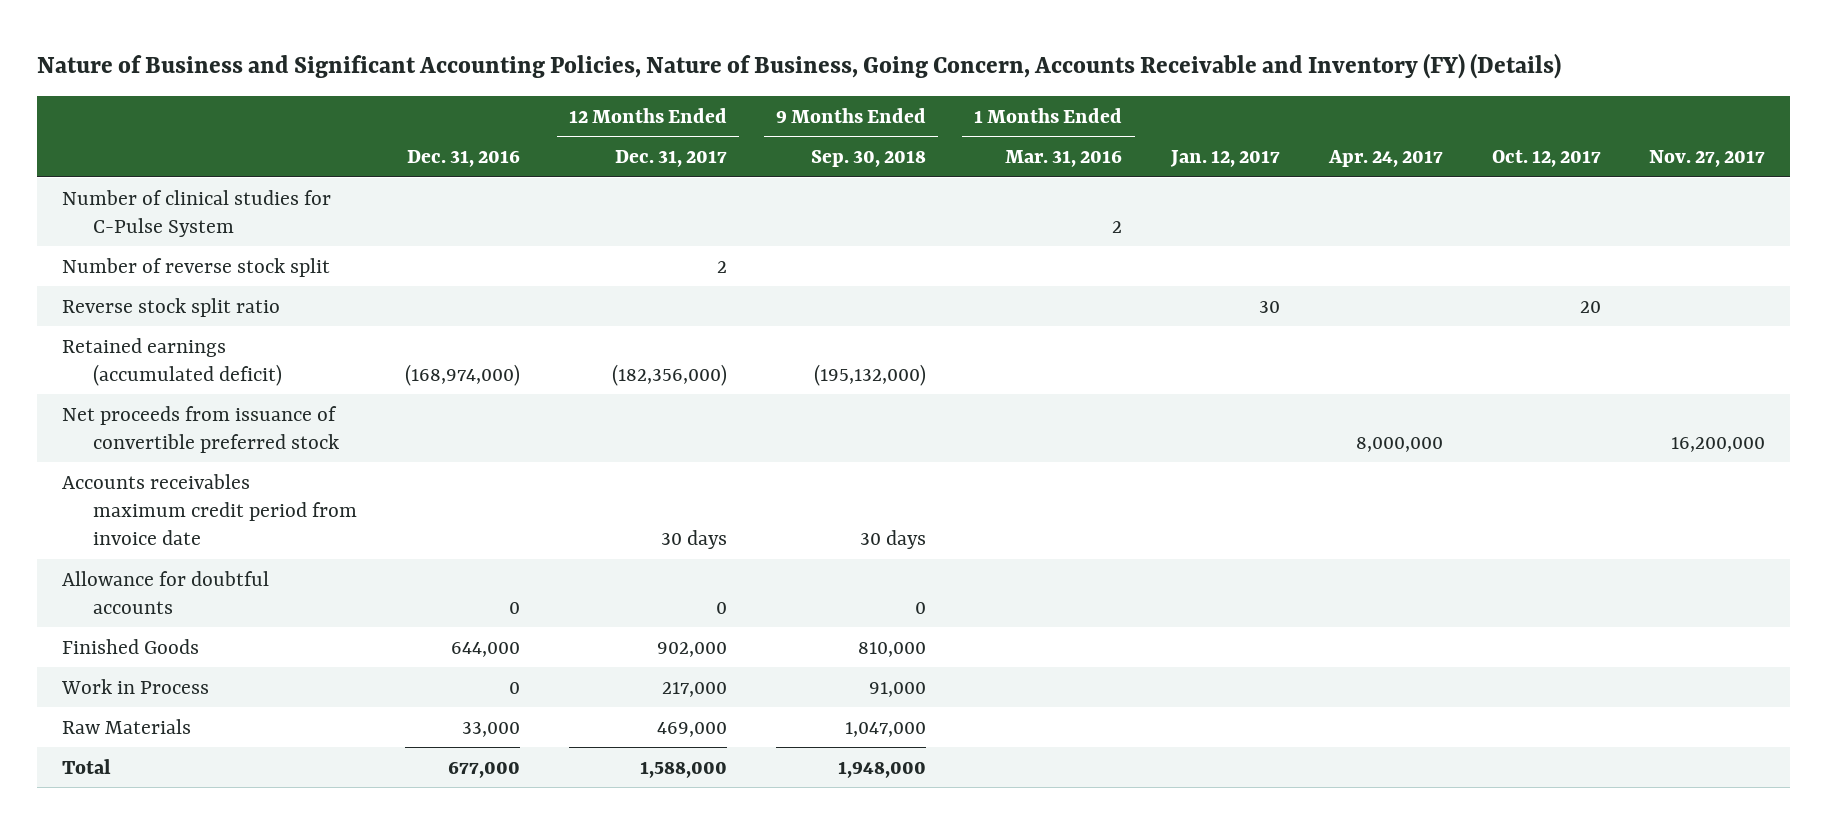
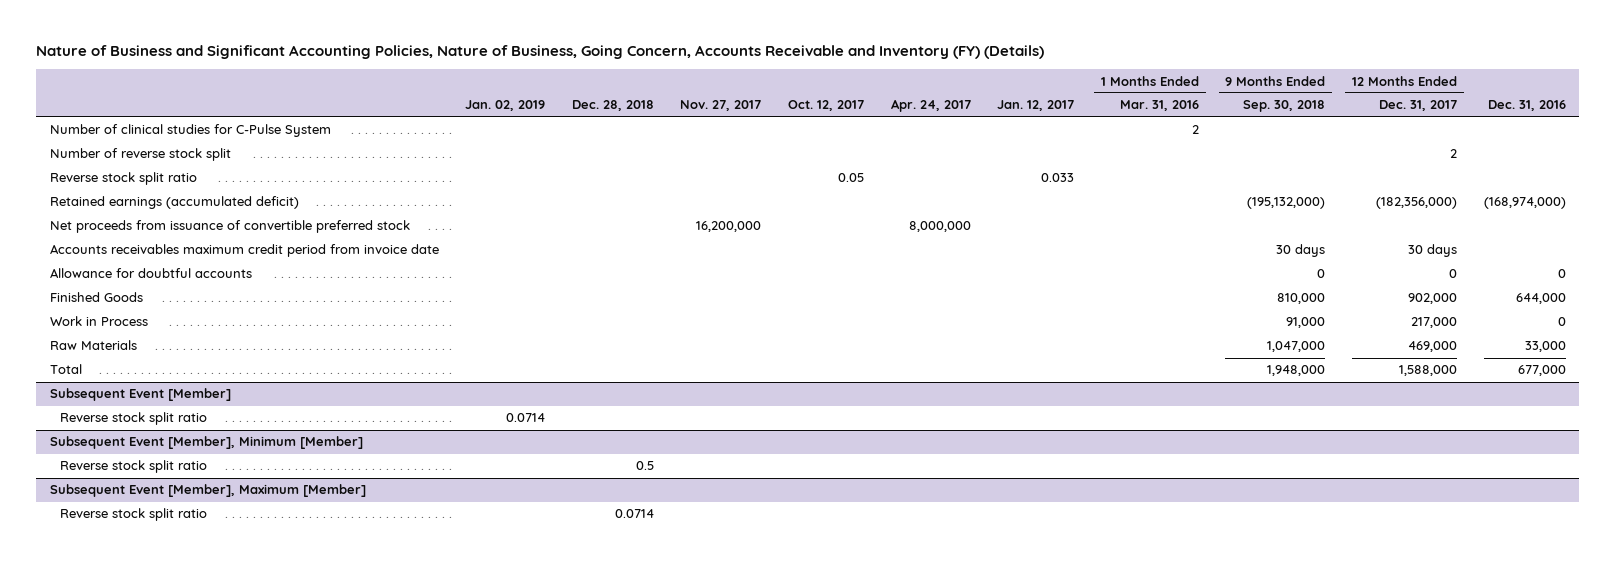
none -> [465,100,546,112] Jan. 02, 2019
none -> [571,100,654,112] Dec. 28, 2018
[1259,300,1281,313] 30 -> [1041,173,1075,183] 0.033
[1579,300,1601,313] 20 -> [838,173,865,183] 0.05
none -> [49,388,231,402] Subsequent Event [Member]
none -> [60,412,208,426] Reverse stock split ratio
none -> [49,436,363,450] Subsequent Event [Member], Minimum [Member]
none -> [60,460,208,474] Reverse stock split ratio
none -> [49,484,366,498] Subsequent Event [Member], Maximum [Member]
none -> [60,508,208,522] Reverse stock split ratio

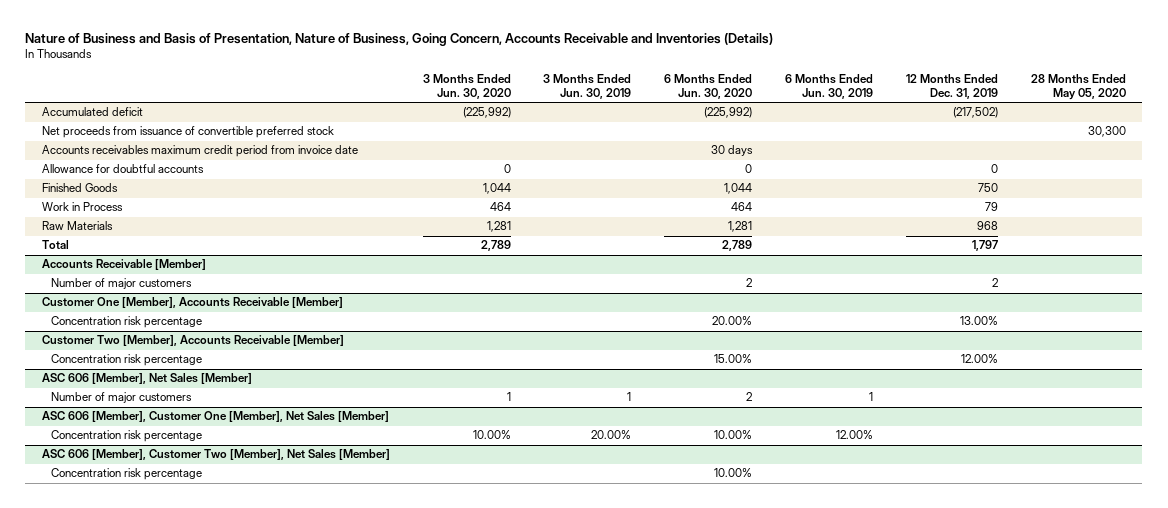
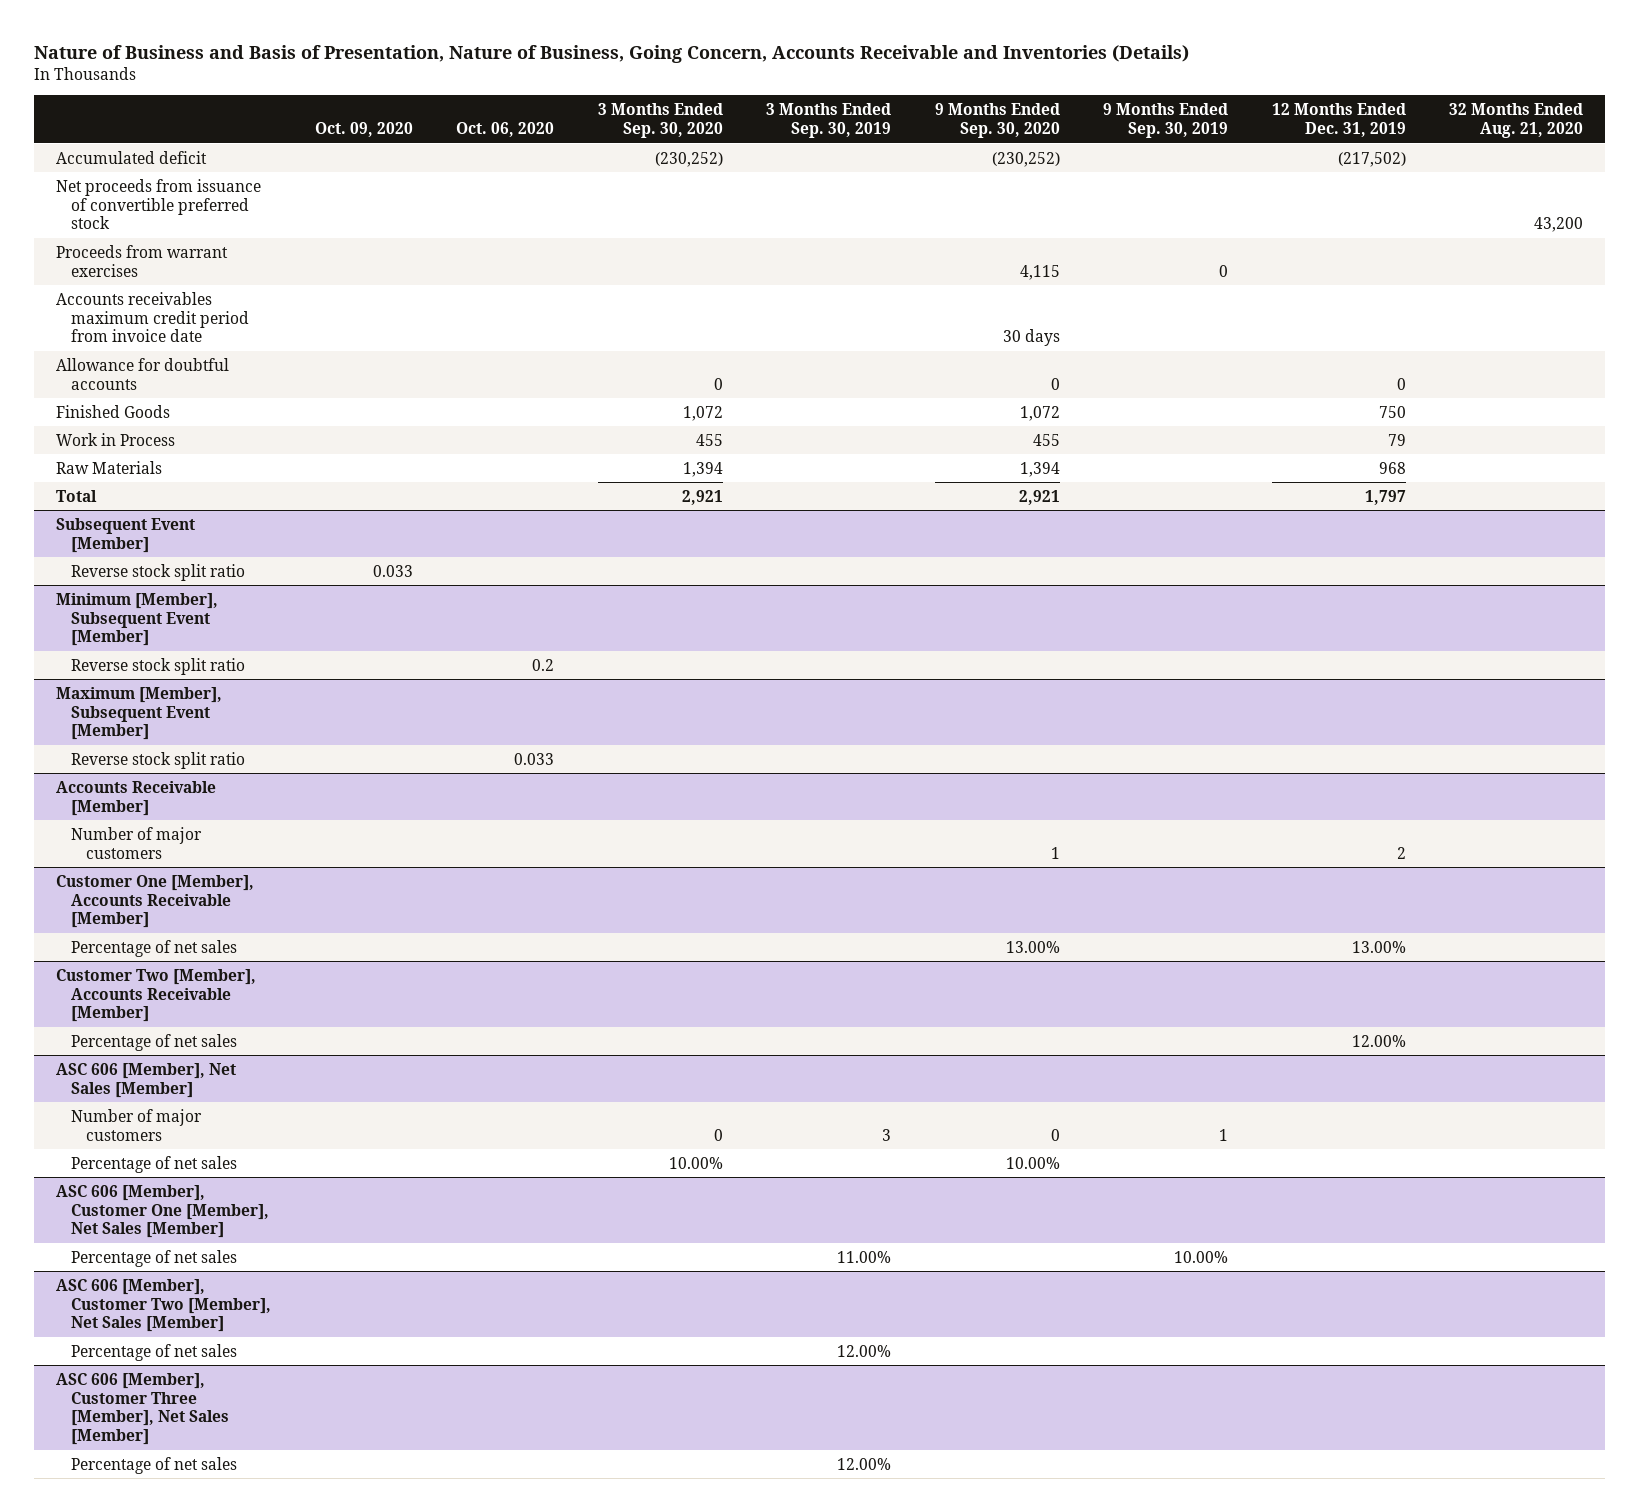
[422,74,511,100] 3 Months Ended Jun. 30, 2020 -> none
[543,74,632,100] 3 Months Ended Jun. 30, 2019 -> none
[664,74,753,100] 6 Months Ended Jun. 30, 2020 -> none
[785,74,874,100] 6 Months Ended Jun. 30, 2019 -> none
[1030,74,1126,101] 28 Months Ended May 05, 2020 -> none
none -> [314,122,413,138] Oct. 09, 2020
none -> [456,122,555,138] Oct. 06, 2020
none -> [597,103,723,139] 3 Months Ended Sep. 30, 2020
none -> [766,103,892,139] 3 Months Ended Sep. 30, 2019
none -> [934,103,1060,139] 9 Months Ended Sep. 30, 2020
none -> [1103,103,1229,139] 9 Months Ended Sep. 30, 2019
none -> [1449,103,1584,139] 32 Months Ended Aug. 21, 2020
none -> [55,244,228,277] Proceeds from warrant exercises
none -> [55,517,195,553] Subsequent Event [Member]
none -> [71,563,246,581] Reverse stock split ratio
none -> [55,592,218,647] Minimum [Member], Subsequent Event [Member]
none -> [71,657,246,675] Reverse stock split ratio
none -> [55,686,222,741] Maximum [Member], Subsequent Event [Member]
none -> [71,751,246,769] Reverse stock split ratio
[50,316,202,329] Concentration risk percentage -> [71,939,238,957] Percentage of net sales
[50,354,202,367] Concentration risk percentage -> [71,1033,238,1051] Percentage of net sales
none -> [71,1155,238,1173] Percentage of net sales
[50,430,202,443] Concentration risk percentage -> [71,1249,238,1267] Percentage of net sales
[50,468,202,481] Concentration risk percentage -> [71,1343,238,1361] Percentage of net sales
none -> [55,1372,230,1446] ASC 606 [Member], Customer Three [Member], Net Sales [Member]
none -> [71,1456,238,1474] Percentage of net sales

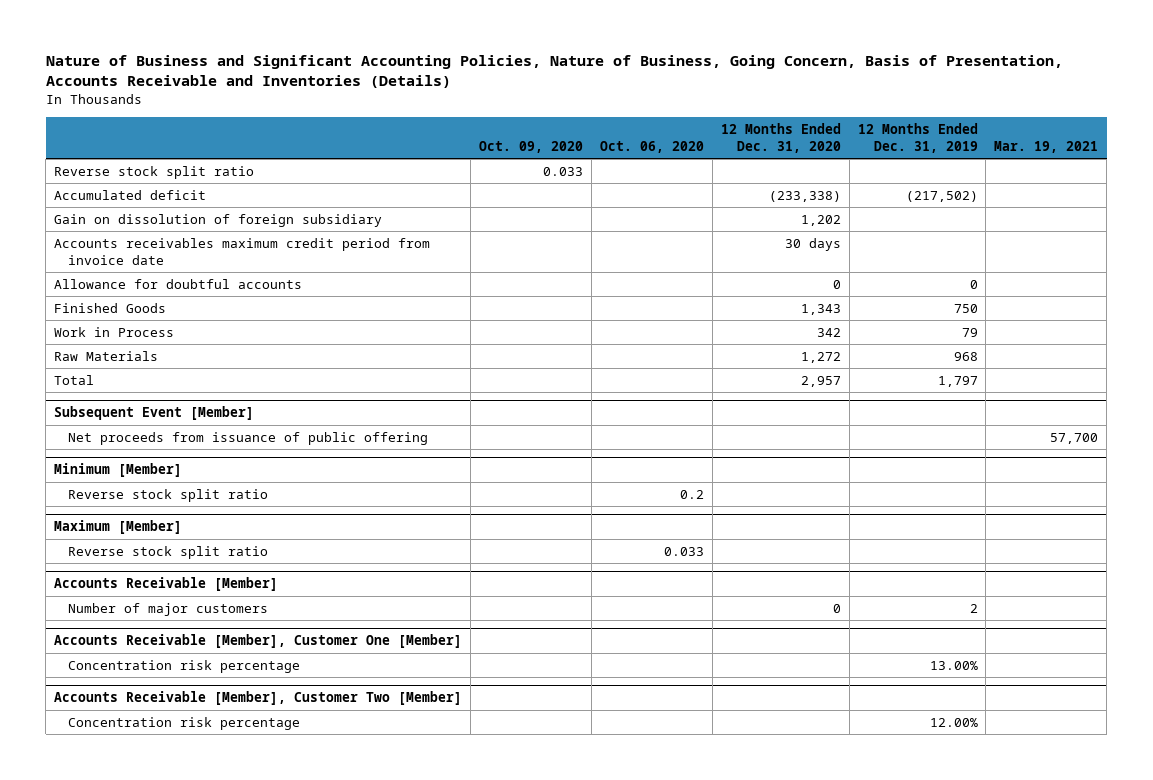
[34,44,1190,63] Nature of Business and Basis of Presentation, Nature of Business, Going Concern, Accounts Receivable and Inventories (Details) -> [45,55,1063,89] Nature of Business and Significant Accounting Policies, Nature of Business, Going Concern, Basis of Presentation, Accounts Receivable and Inventories (Details)
[597,103,723,139] 3 Months Ended Sep. 30, 2020 -> none
[766,103,892,139] 3 Months Ended Sep. 30, 2019 -> none
[934,103,1060,139] 9 Months Ended Sep. 30, 2020 -> none
[1103,103,1229,139] 9 Months Ended Sep. 30, 2019 -> none
[1449,103,1584,139] 32 Months Ended Aug. 21, 2020 -> none
none -> [720,123,841,153] 12 Months Ended Dec. 31, 2020
none -> [994,140,1099,153] Mar. 19, 2021
none -> [54,165,255,179] Reverse stock split ratio
[55,178,261,230] Net proceeds from issuance of convertible preferred stock -> none
[55,244,228,277] Proceeds from warrant exercises -> none
none -> [54,213,383,227] Gain on dissolution of foreign subsidiary
[71,563,246,581] Reverse stock split ratio -> none
none -> [67,431,428,445] Net proceeds from issuance of public offering
[55,592,218,647] Minimum [Member], Subsequent Event [Member] -> [54,463,183,478] Minimum [Member]
[55,686,222,741] Maximum [Member], Subsequent Event [Member] -> [54,520,183,535] Maximum [Member]
[55,1062,236,1098] ASC 606 [Member], Net Sales [Member] -> none
[71,1108,203,1141] Number of major customers -> none
[71,1155,238,1173] Percentage of net sales -> none
[55,1184,270,1239] ASC 606 [Member], Customer One [Member], Net Sales [Member] -> none
[71,1249,238,1267] Percentage of net sales -> none
[55,1278,272,1333] ASC 606 [Member], Customer Two [Member], Net Sales [Member] -> none
[71,1343,238,1361] Percentage of net sales -> none
[55,1372,230,1446] ASC 606 [Member], Customer Three [Member], Net Sales [Member] -> none
[71,1456,238,1474] Percentage of net sales -> none
[55,874,254,929] Customer One [Member], Accounts Receivable [Member] -> [54,634,463,649] Accounts Receivable [Member], Customer One [Member]
[71,939,238,957] Percentage of net sales -> [67,659,300,673] Concentration risk percentage
[55,968,256,1023] Customer Two [Member], Accounts Receivable [Member] -> [54,691,463,706] Accounts Receivable [Member], Customer Two [Member]
[71,1033,238,1051] Percentage of net sales -> [67,716,300,730] Concentration risk percentage

